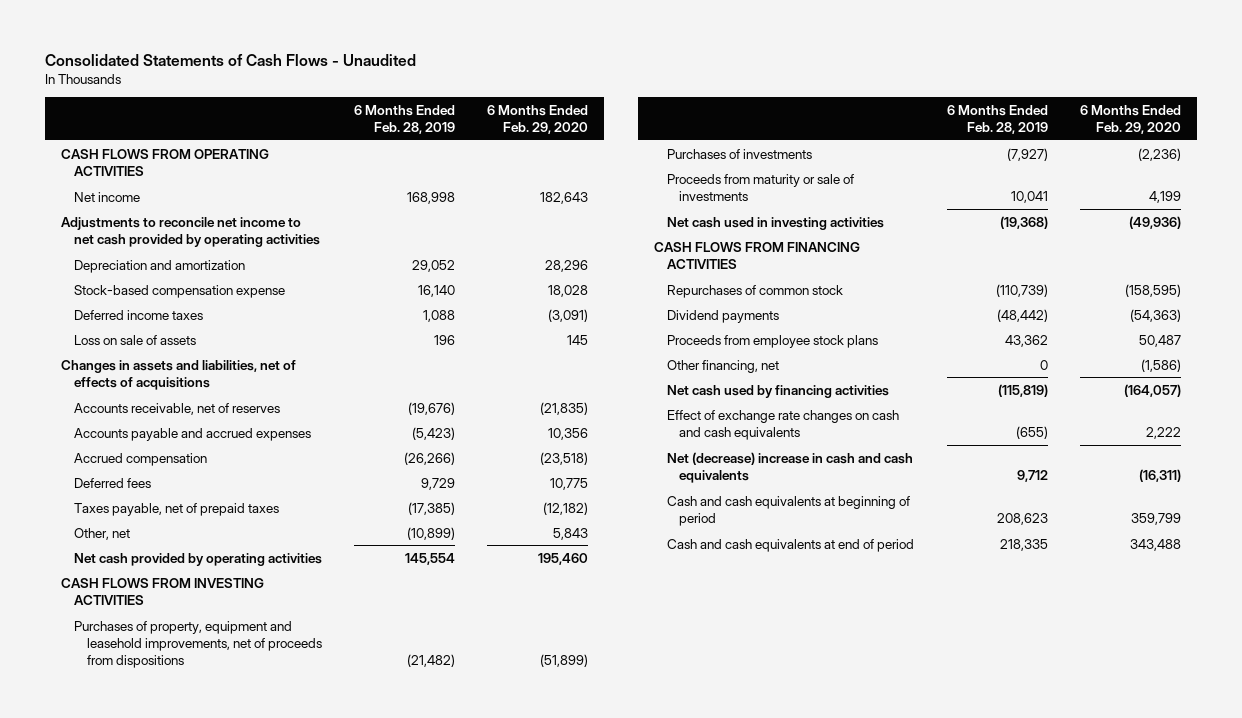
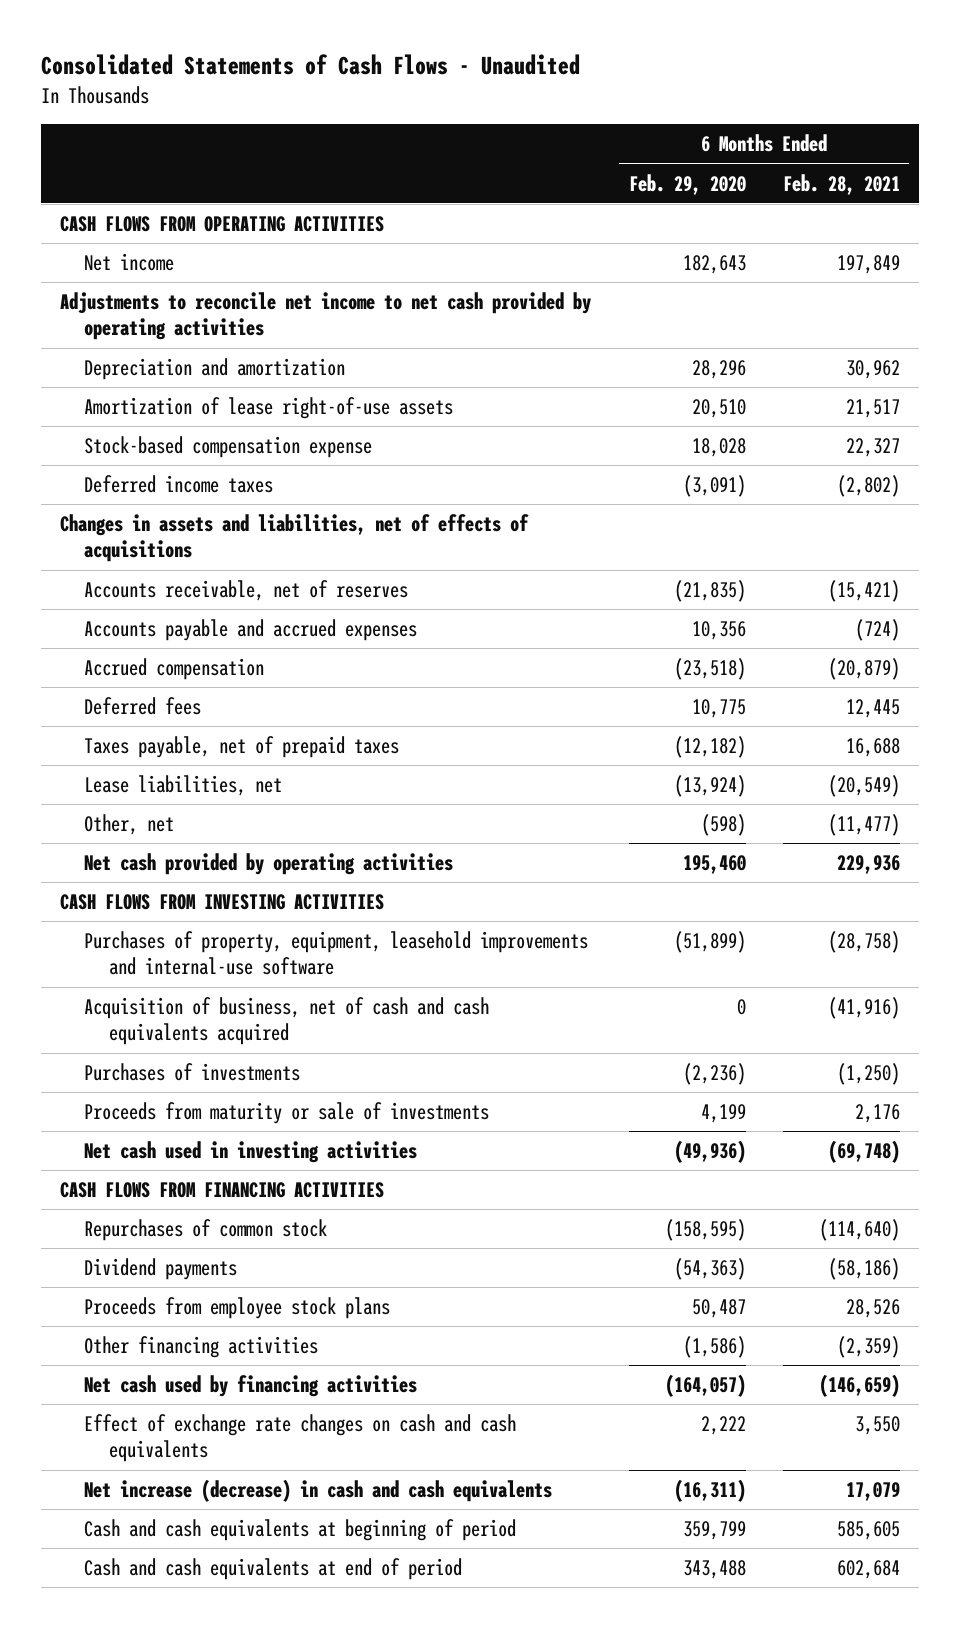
[354,104,456,135] 6 Months Ended Feb. 28, 2019 -> none
none -> [783,173,901,195] Feb. 28, 2021
none -> [84,397,454,420] Amortization of lease right-of-use assets
[74,334,197,345] Loss on sale of assets -> none
none -> [84,775,283,797] Lease liabilities, net
[553,527,589,540] 5,843 -> [700,814,746,837] (598)
[74,620,323,669] Purchases of property, equipment and leasehold improvements, net of proceeds from dispositions -> [84,931,589,976] Purchases of property, equipment, leasehold improvements and internal-use software
none -> [84,997,490,1046] Acquisition of business, net of cash and cash equivalents acquired
[666,359,779,373] Other financing, net -> [84,1336,319,1359] Other financing activities
[666,451,913,483] Net (decrease) increase in cash and cash equivalents -> [84,1479,553,1503] Net increase (decrease) in cash and cash equivalents

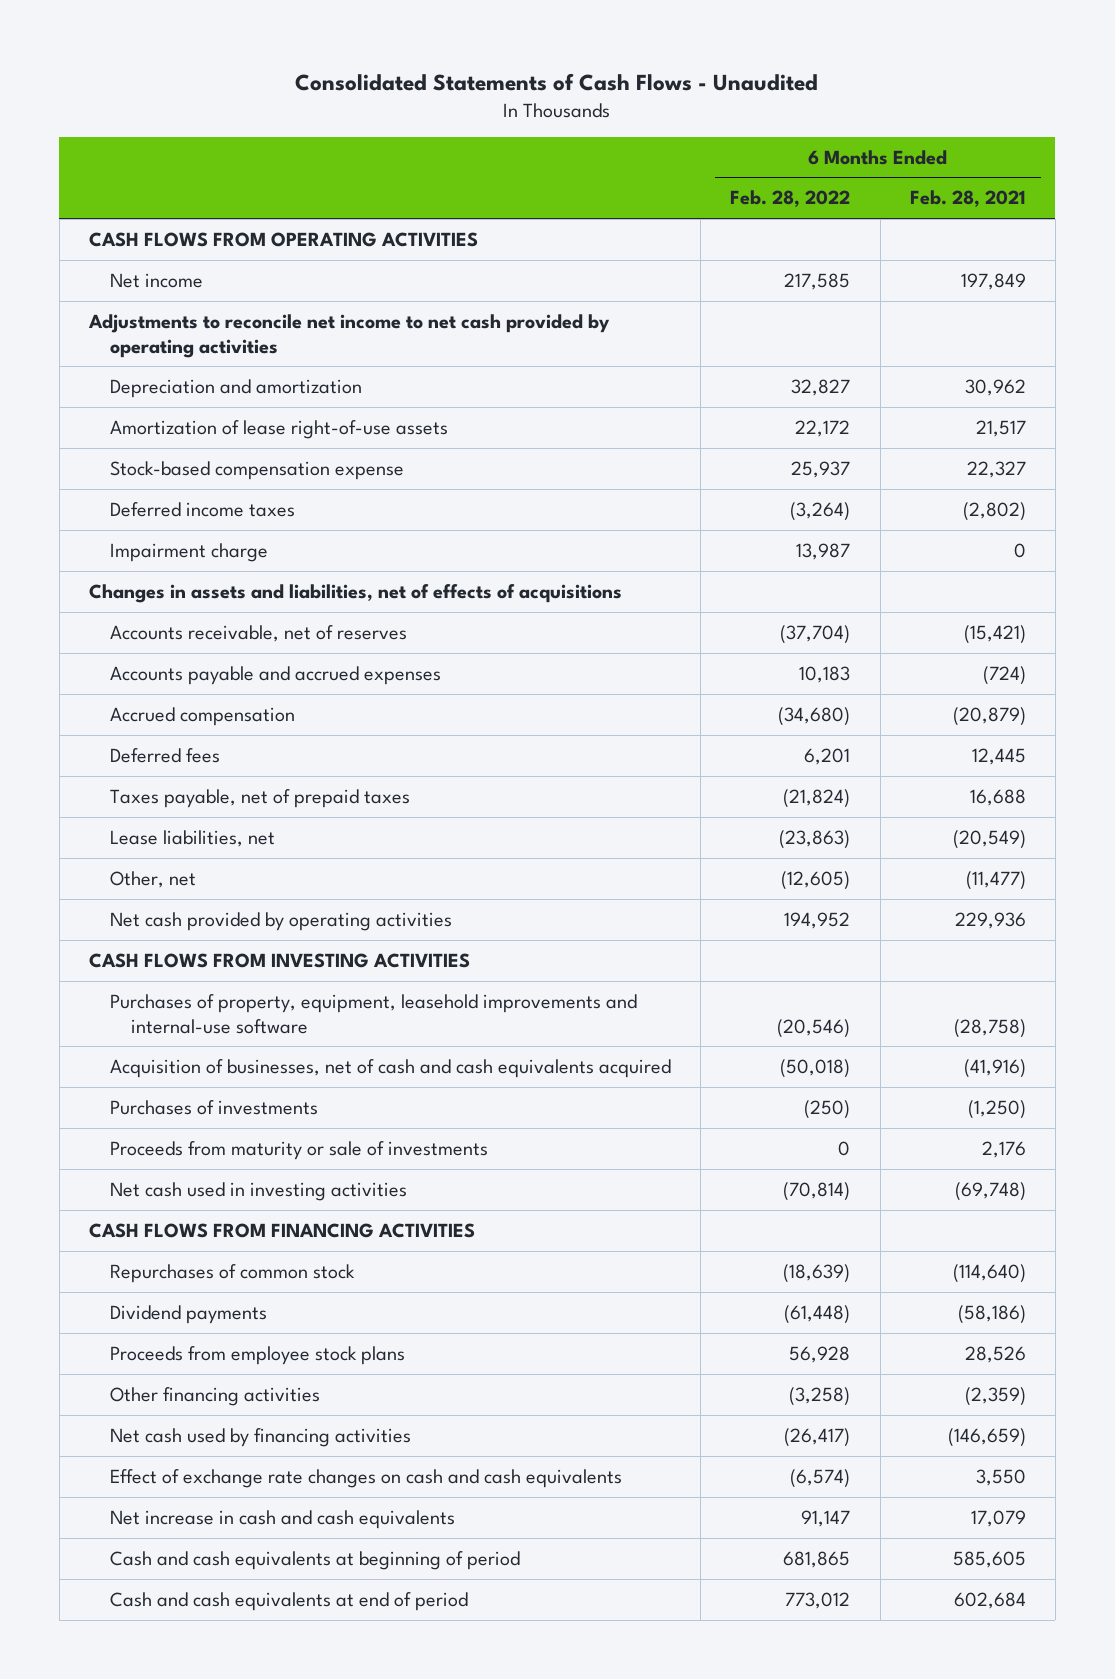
[628,173,746,195] Feb. 29, 2020 -> none
none -> [730,190,851,208] Feb. 28, 2022
none -> [109,542,268,562] Impairment charge
[84,997,490,1046] Acquisition of business, net of cash and cash equivalents acquired -> [109,1058,671,1078] Acquisition of businesses, net of cash and cash equivalents acquired
[84,1479,553,1503] Net increase (decrease) in cash and cash equivalents -> [109,1509,455,1529] Net increase in cash and cash equivalents

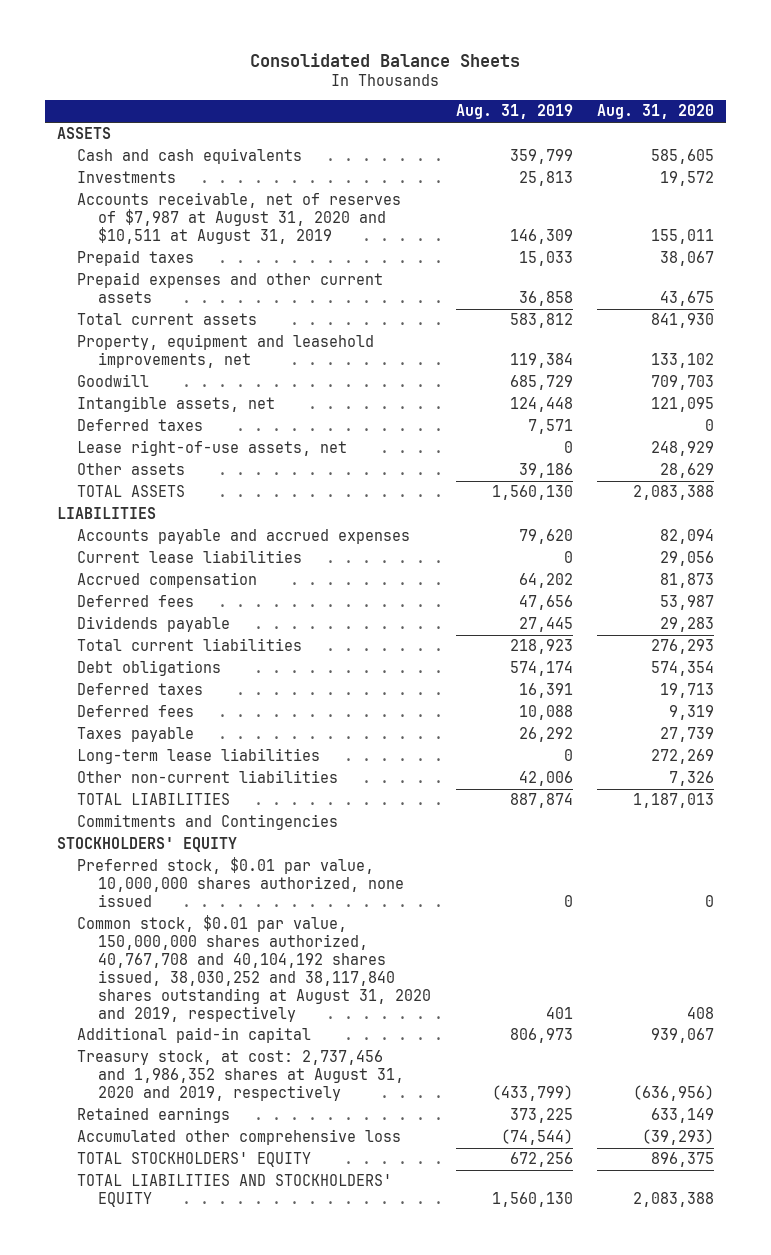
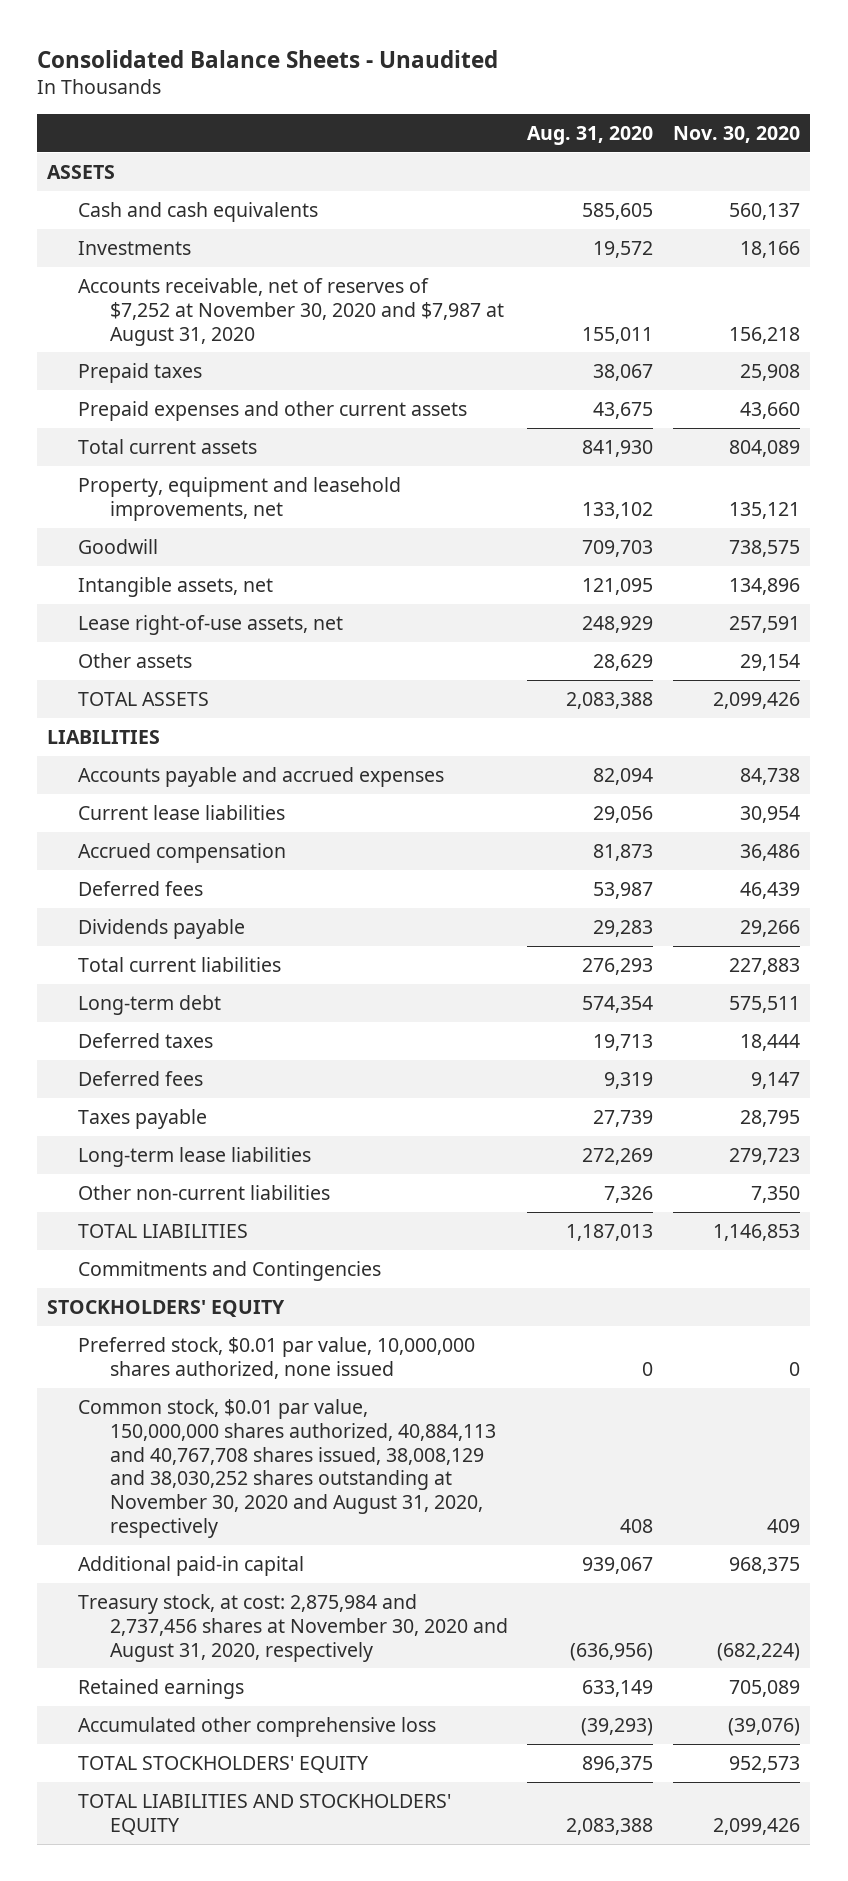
[250,52,521,67] Consolidated Balance Sheets -> [37,49,499,68] Consolidated Balance Sheets - Unaudited
[455,104,573,120] Aug. 31, 2019 -> none
none -> [673,125,801,143] Nov. 30, 2020
[77,192,402,244] Accounts receivable, net of reserves of $7,987 at August 31, 2020 and $10,511 at August 31, 2019 -> [78,277,504,346] Accounts receivable, net of reserves of $7,252 at November 30, 2020 and $7,987 at August 31, 2020
[77,419,204,432] Deferred taxes -> none
[77,660,222,677] Debt obligations -> [78,994,222,1015] Long-term debt
[77,915,432,1022] Common stock, $0.01 par value, 150,000,000 shares authorized, 40,767,708 and 40,104,192 shares issued, 38,030,252 and 38,117,840 shares outstanding at August 31, 2020 and 2019, respectively -> [78,1398,496,1538] Common stock, $0.01 par value, 150,000,000 shares authorized, 40,884,113 and 40,767,708 shares issued, 38,008,129 and 38,030,252 shares outstanding at November 30, 2020 and August 31, 2020, respectively
[77,1050,405,1101] Treasury stock, at cost: 2,737,456 and 1,986,352 shares at August 31, 2020 and 2019, respectively -> [78,1593,508,1662] Treasury stock, at cost: 2,875,984 and 2,737,456 shares at November 30, 2020 and August 31, 2020, respectively

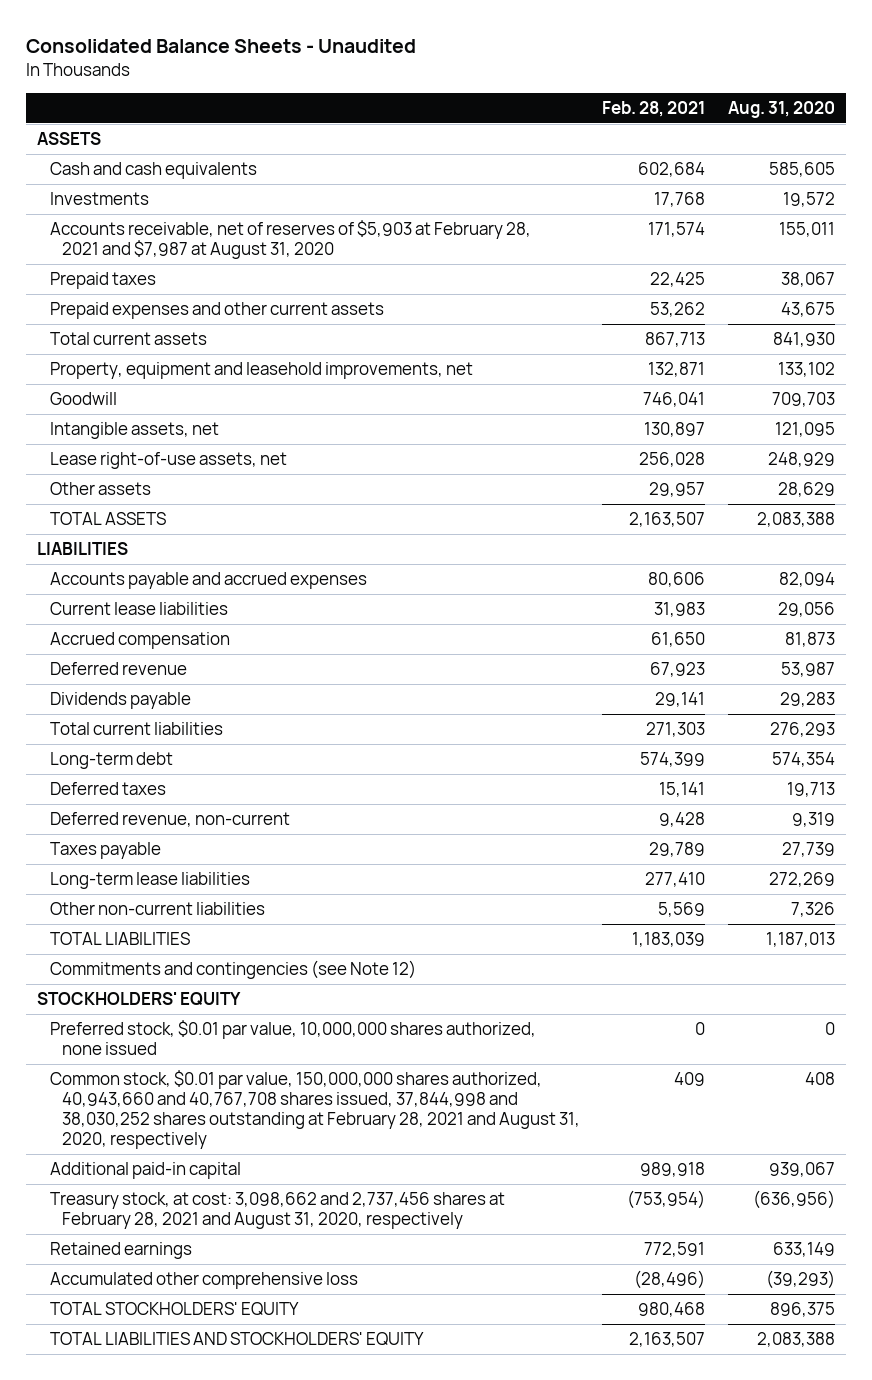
[673,125,801,143] Nov. 30, 2020 -> none
none -> [602,101,706,118] Feb. 28, 2021
[78,277,504,346] Accounts receivable, net of reserves of $7,252 at November 30, 2020 and $7,987 at August 31, 2020 -> [49,220,531,260] Accounts receivable, net of reserves of $5,903 at February 28, 2021 and $7,987 at August 31, 2020
[78,880,204,896] Deferred fees -> [49,662,187,676] Deferred revenue
[78,1070,204,1086] Deferred fees -> [49,812,290,828] Deferred revenue, non-current
[78,1260,382,1281] Commitments and Contingencies -> [49,960,416,980] Commitments and contingencies (see Note 12)
[78,1398,496,1538] Common stock, $0.01 par value, 150,000,000 shares authorized, 40,884,113 and 40,767,708 shares issued, 38,008,129 and 38,030,252 shares outstanding at November 30, 2020 and August 31, 2020, respectively -> [49,1070,580,1149] Common stock, $0.01 par value, 150,000,000 shares authorized, 40,943,660 and 40,767,708 shares issued, 37,844,998 and 38,030,252 shares outstanding at February 28, 2021 and August 31, 2020, respectively
[78,1593,508,1662] Treasury stock, at cost: 2,875,984 and 2,737,456 shares at November 30, 2020 and August 31, 2020, respectively -> [49,1192,505,1230] Treasury stock, at cost: 3,098,662 and 2,737,456 shares at February 28, 2021 and August 31, 2020, respectively

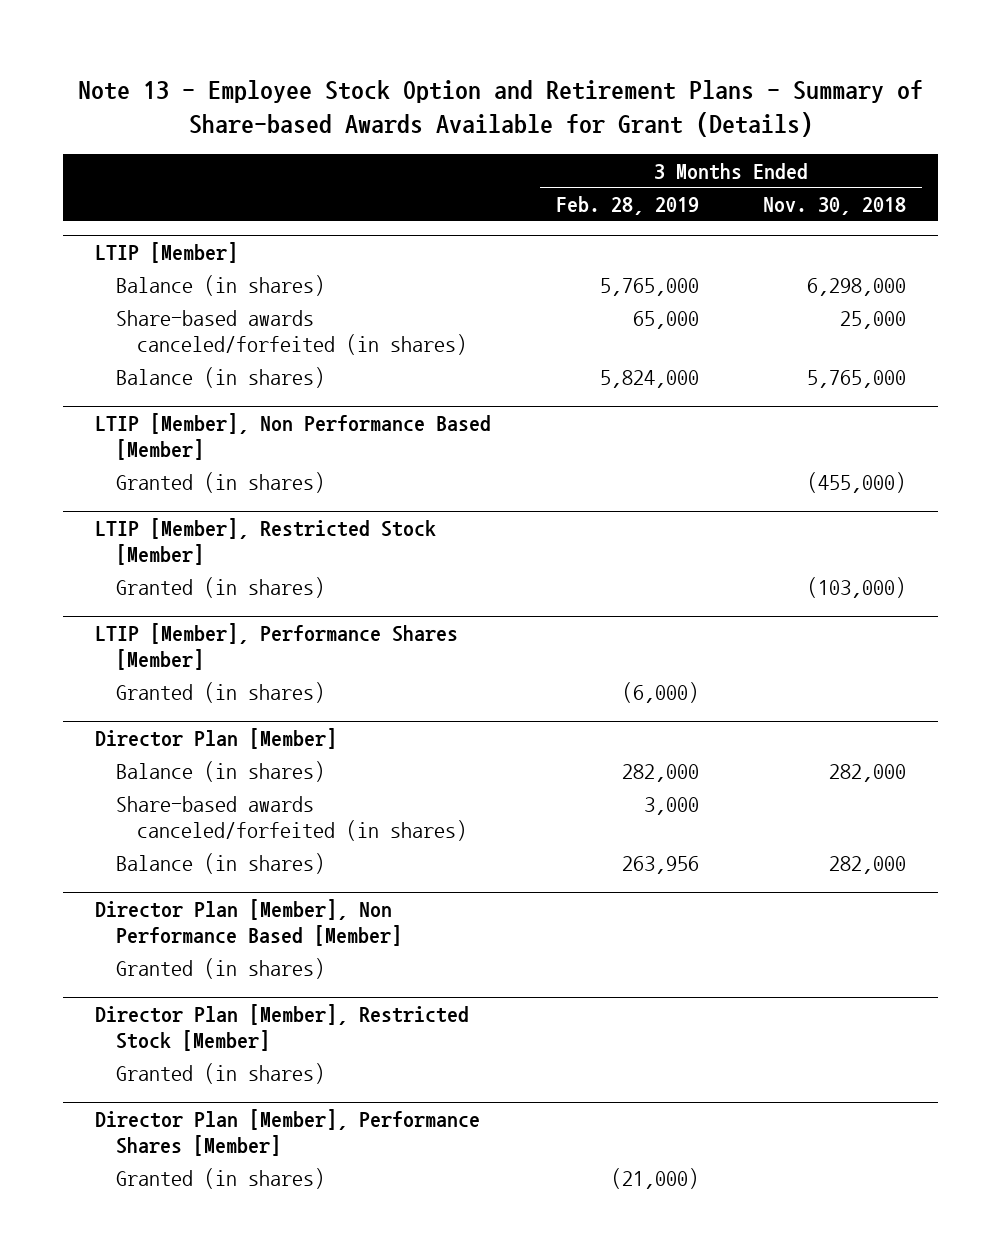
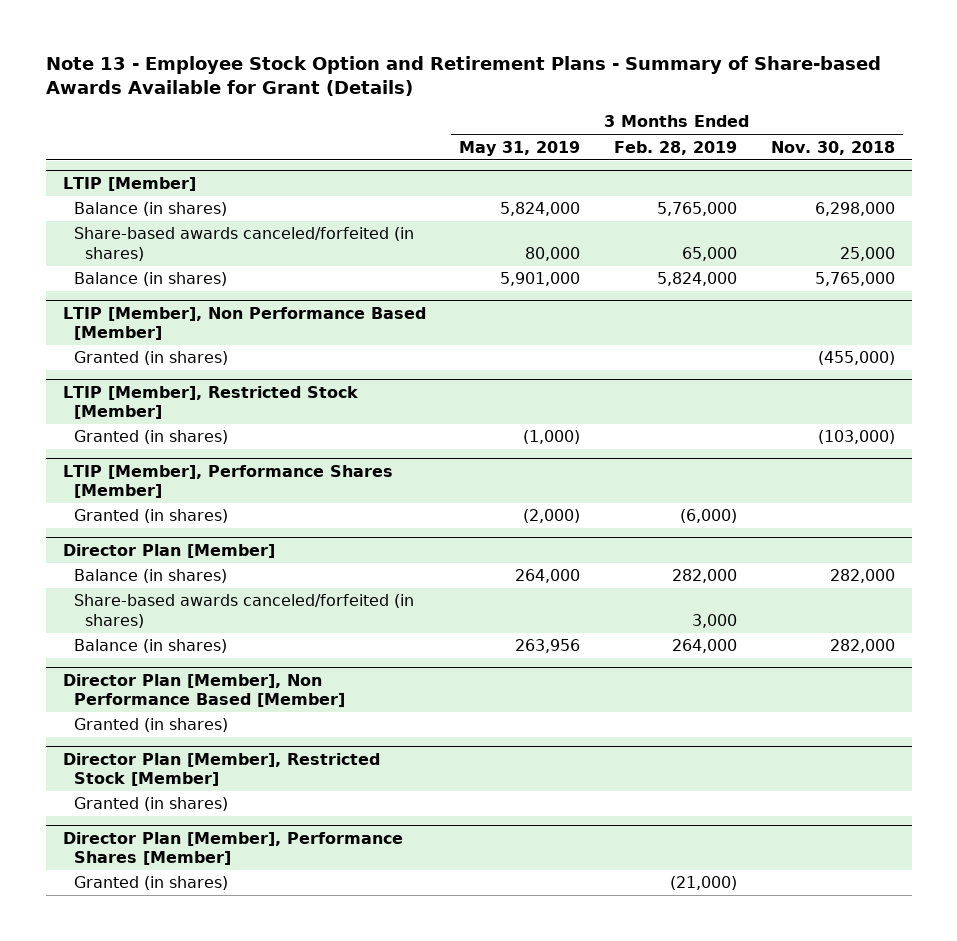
none -> [459,140,581,156] May 31, 2019
[621,855,699,874] 263,956 -> [672,639,738,654] 264,000

